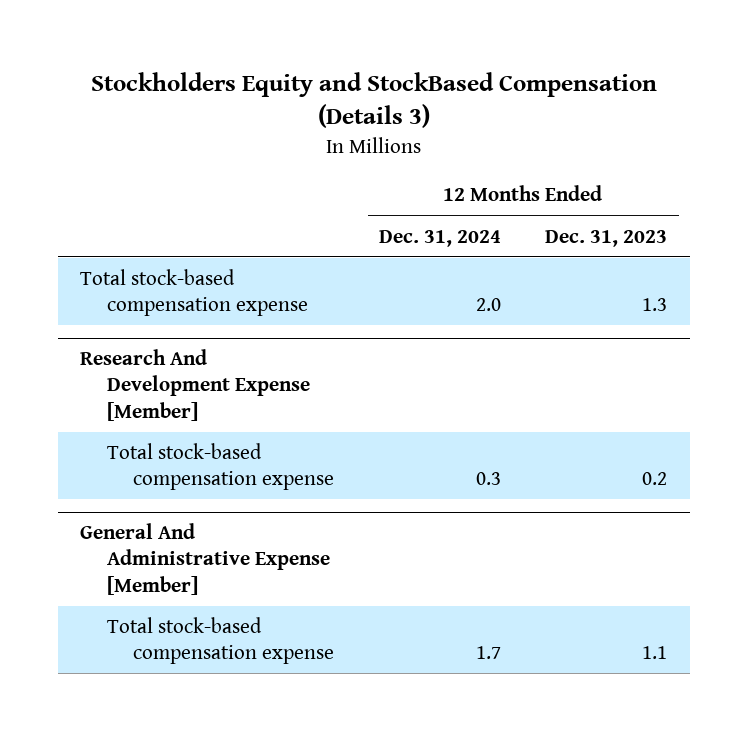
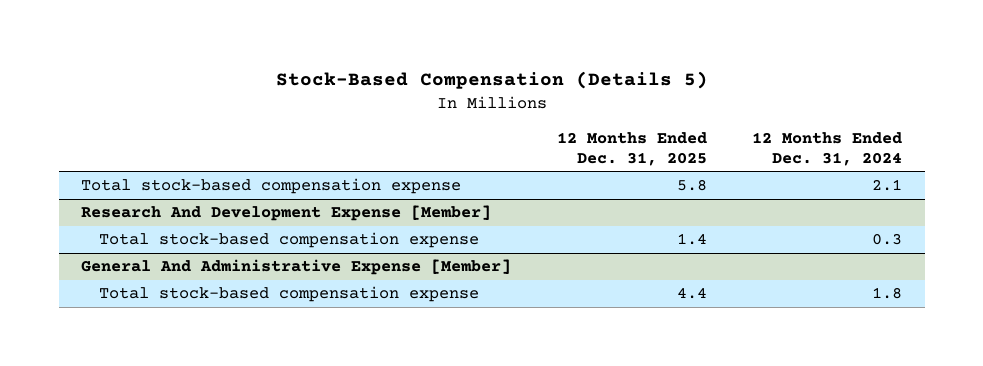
[90,72,657,129] Stockholders Equity and StockBased Compensation (Details 3) -> [275,71,708,90] Stock-Based Compensation (Details 5)
[545,229,668,247] Dec. 31, 2023 -> none
none -> [556,132,707,166] 12 Months Ended Dec. 31, 2025
[475,298,501,312] 2.0 -> [871,179,902,192] 2.1
[475,646,501,660] 1.7 -> [871,287,902,300] 1.8

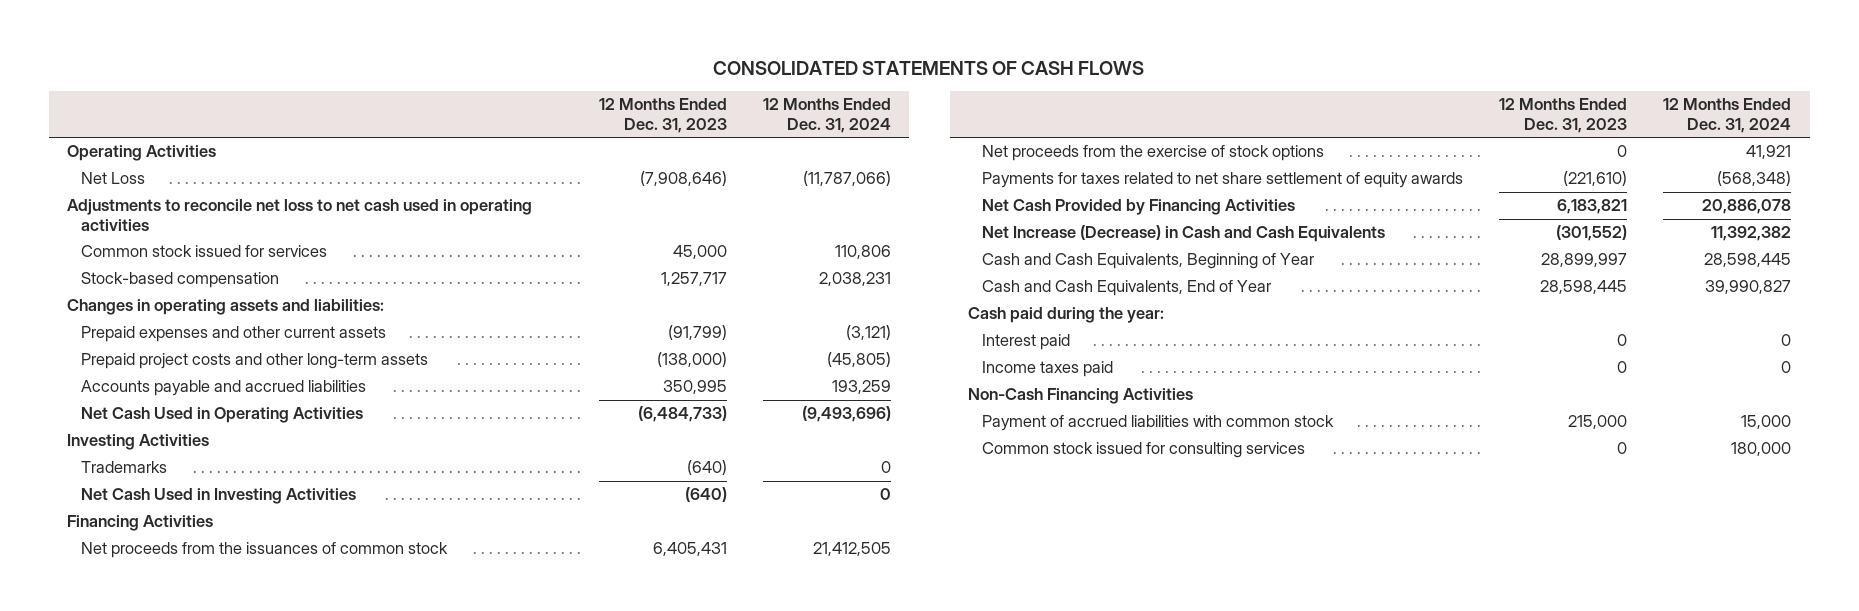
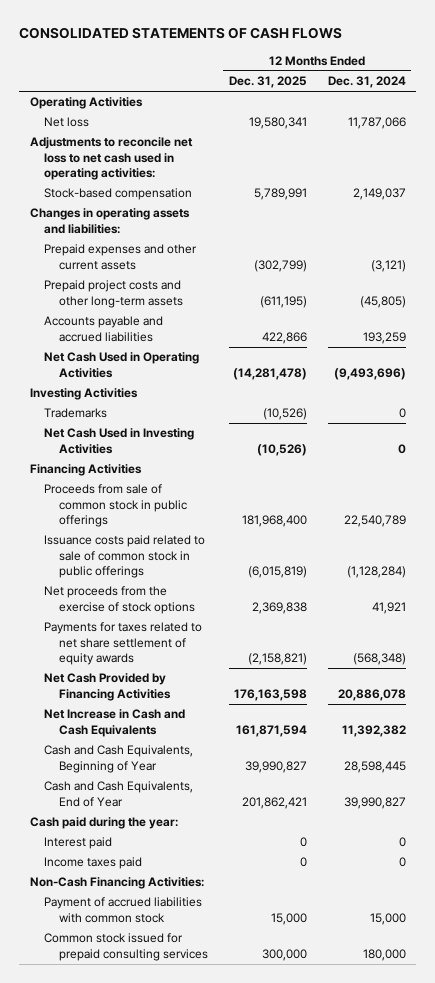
[598,98,727,133] 12 Months Ended Dec. 31, 2023 -> none
none -> [228,76,307,89] Dec. 31, 2025
[81,245,328,258] Common stock issued for services -> none
[81,172,146,185] Net Loss -> [44,117,90,128] Net loss
[802,171,891,187] (11,787,066) -> [347,117,406,130] 11,787,066
[67,199,533,231] Adjustments to reconcile net loss to net cash used in operating activities -> [29,137,193,181] Adjustments to reconcile net loss to net cash used in operating activities:
[818,272,891,287] 2,038,231 -> [352,188,406,201] 2,149,037
[81,542,449,559] Net proceeds from the issuances of common stock -> none
none -> [44,484,187,528] Proceeds from sale of common stock in public offerings
none -> [44,535,206,579] Issuance costs paid related to sale of common stock in public offerings
[982,225,1386,243] Net Increase (Decrease) in Cash and Cash Equivalents -> [44,709,186,737] Net Increase in Cash and Cash Equivalents
[967,388,1193,405] Non-Cash Financing Activities -> [29,877,204,890] Non-Cash Financing Activities:
[982,442,1306,459] Common stock issued for consulting services -> [44,933,208,961] Common stock issued for prepaid consulting services

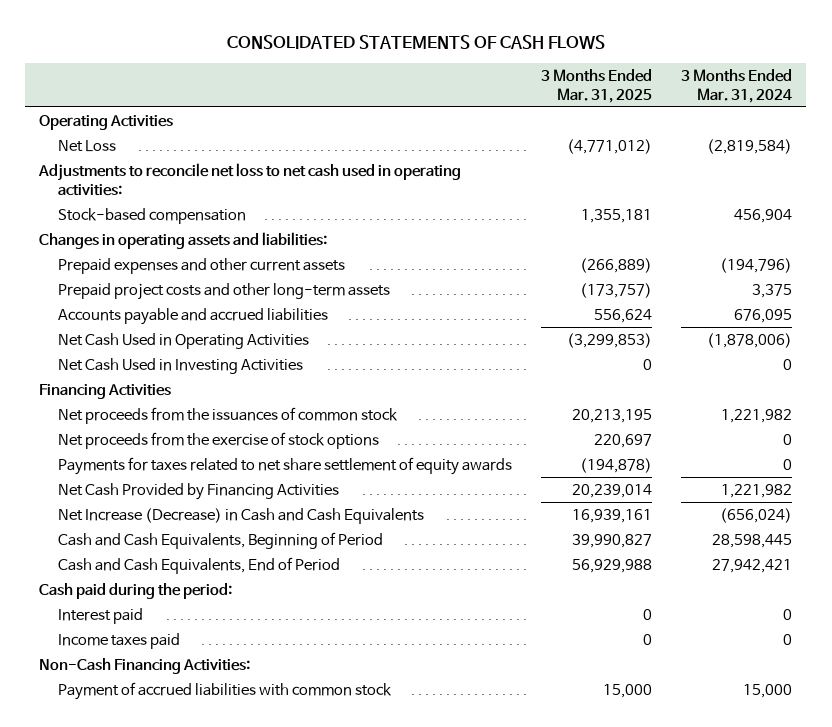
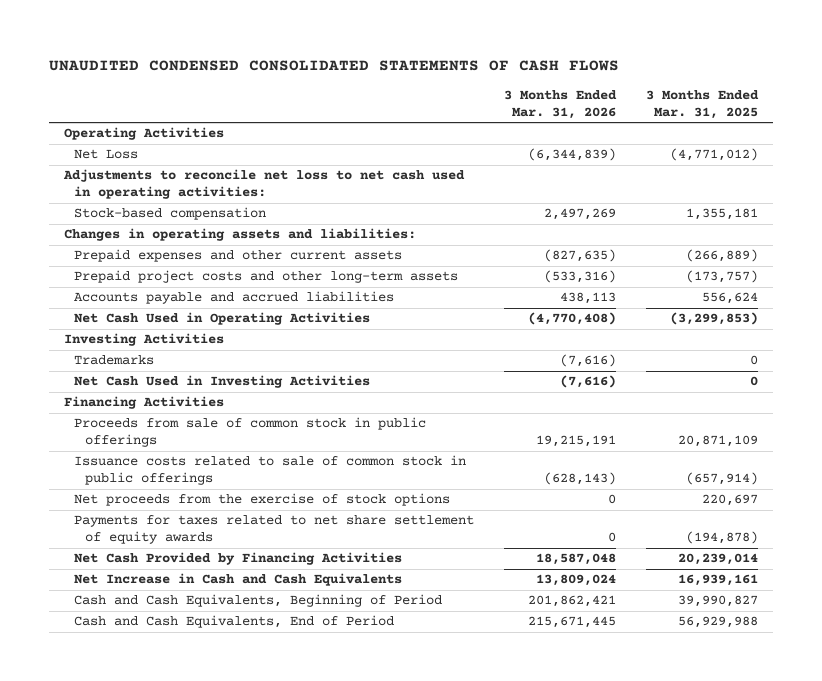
[226,35,605,50] CONSOLIDATED STATEMENTS OF CASH FLOWS -> [48,60,619,72] UNAUDITED CONDENSED CONSOLIDATED STATEMENTS OF CASH FLOWS
[681,68,793,103] 3 Months Ended Mar. 31, 2024 -> none
none -> [504,89,618,119] 3 Months Ended Mar. 31, 2026
none -> [63,333,224,347] Investing Activities
none -> [74,355,155,366] Trademarks
[58,406,399,424] Net proceeds from the issuances of common stock -> [74,417,427,448] Proceeds from sale of common stock in public offerings
[572,408,653,423] 20,213,195 -> [678,435,759,448] 20,871,109
none -> [74,455,467,486] Issuance costs related to sale of common stock in public offerings
[58,507,425,524] Net Increase (Decrease) in Cash and Cash Equivalents -> [74,573,403,587] Net Increase in Cash and Cash Equivalents
[39,582,233,599] Cash paid during the period: -> none
[58,607,144,624] Interest paid -> none
[58,632,181,649] Income taxes paid -> none
[39,657,251,674] Non-Cash Financing Activities: -> none
[58,681,393,700] Payment of accrued liabilities with common stock -> none

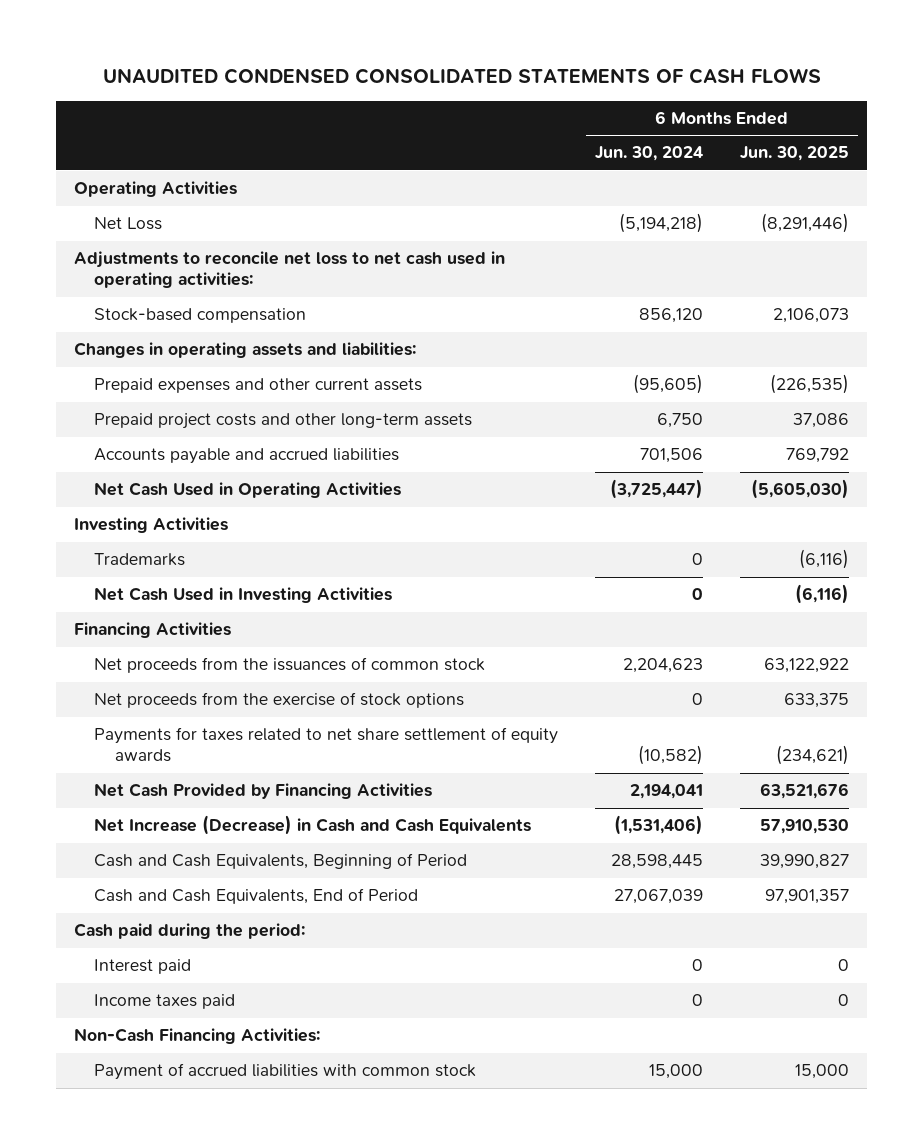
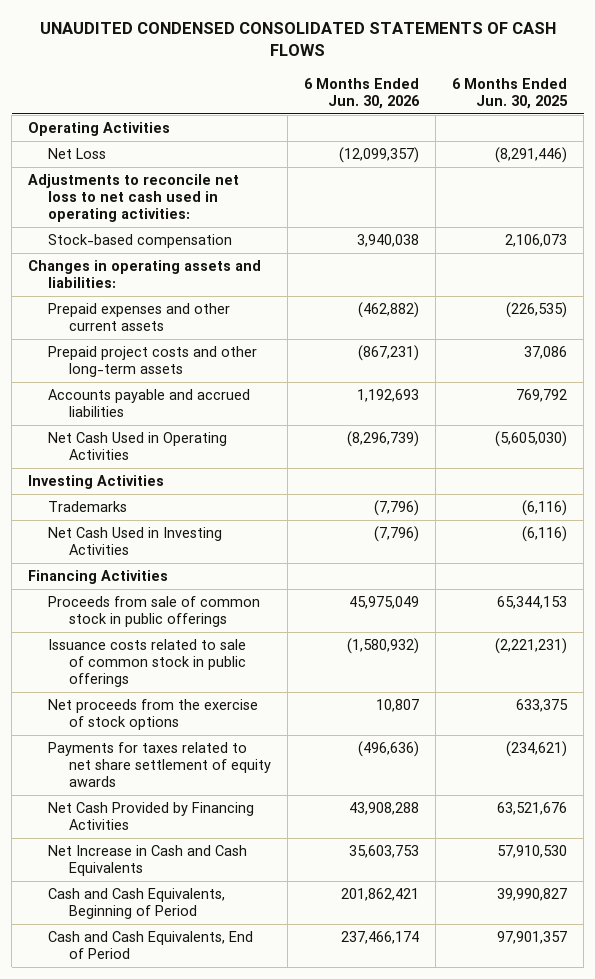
[595,146,704,162] Jun. 30, 2024 -> none
none -> [303,77,420,109] 6 Months Ended Jun. 30, 2026
[94,657,486,674] Net proceeds from the issuances of common stock -> [48,596,261,628] Proceeds from sale of common stock in public offerings
[763,658,849,674] 63,122,922 -> [496,596,567,610] 65,344,153
none -> [48,639,247,688] Issuance costs related to sale of common stock in public offerings
[94,815,532,836] Net Increase (Decrease) in Cash and Cash Equivalents -> [48,845,248,877] Net Increase in Cash and Cash Equivalents
[74,923,306,940] Cash paid during the period: -> none
[94,959,192,975] Interest paid -> none
[94,994,236,1010] Income taxes paid -> none
[74,1028,321,1045] Non-Cash Financing Activities: -> none
[94,1063,477,1081] Payment of accrued liabilities with common stock -> none

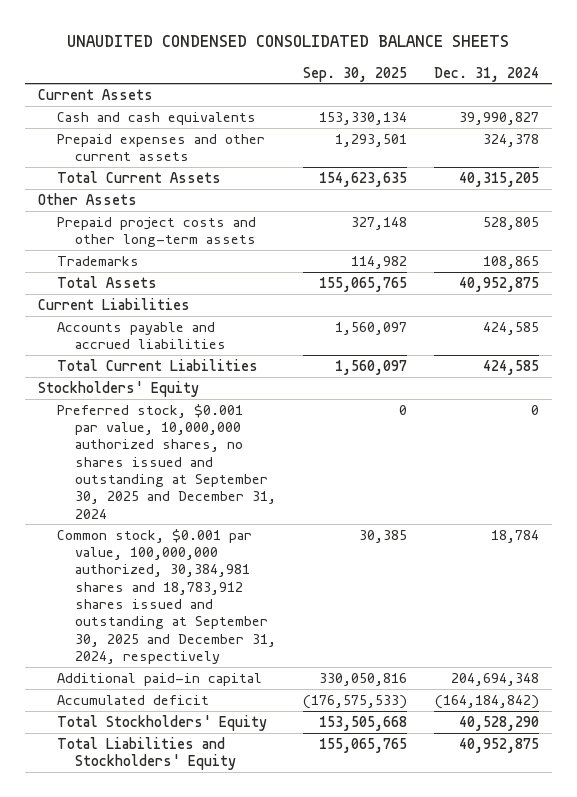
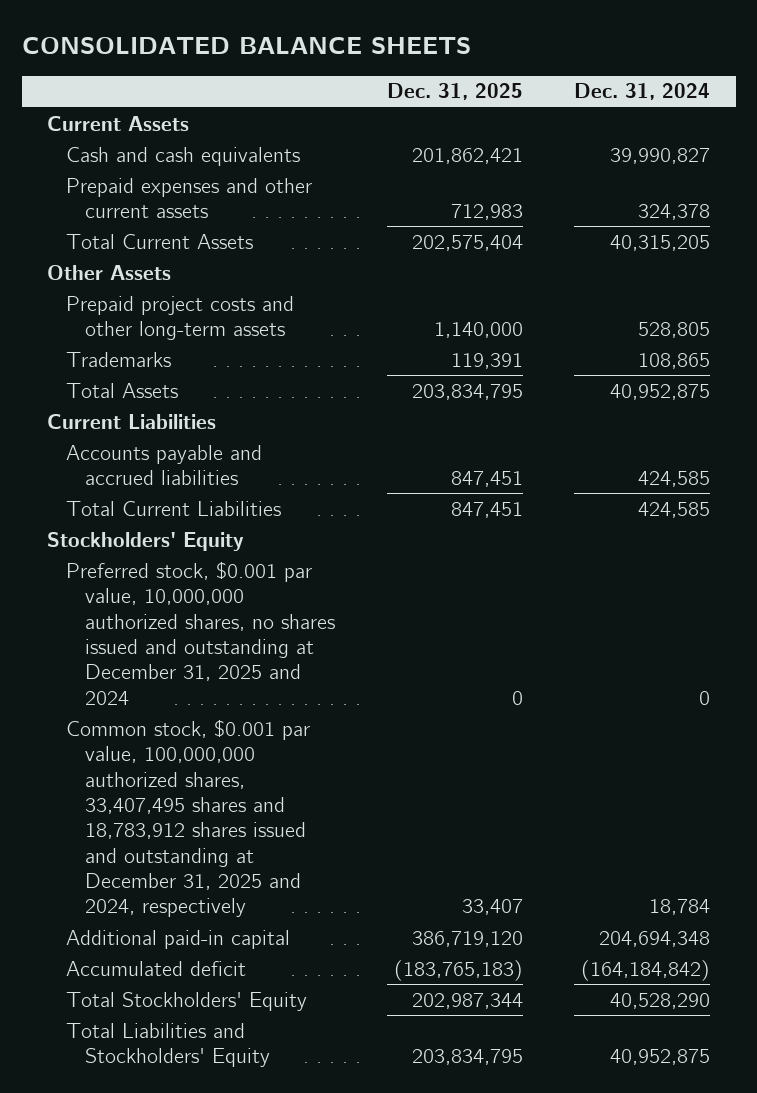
[67,35,510,48] UNAUDITED CONDENSED CONSOLIDATED BALANCE SHEETS -> [21,37,471,55] CONSOLIDATED BALANCE SHEETS
[302,66,407,82] Sep. 30, 2025 -> none
none -> [386,83,523,101] Dec. 31, 2025
[56,403,277,519] Preferred stock, $0.001 par value, 10,000,000 authorized shares, no shares issued and outstanding at September 30, 2025 and December 31, 2024 -> [66,560,336,705] Preferred stock, $0.001 par value, 10,000,000 authorized shares, no shares issued and outstanding at December 31, 2025 and 2024
[56,528,277,664] Common stock, $0.001 par value, 100,000,000 authorized, 30,384,981 shares and 18,783,912 shares issued and outstanding at September 30, 2025 and December 31, 2024, respectively -> [66,718,311,918] Common stock, $0.001 par value, 100,000,000 authorized shares, 33,407,495 shares and 18,783,912 shares issued and outstanding at December 31, 2025 and 2024, respectively

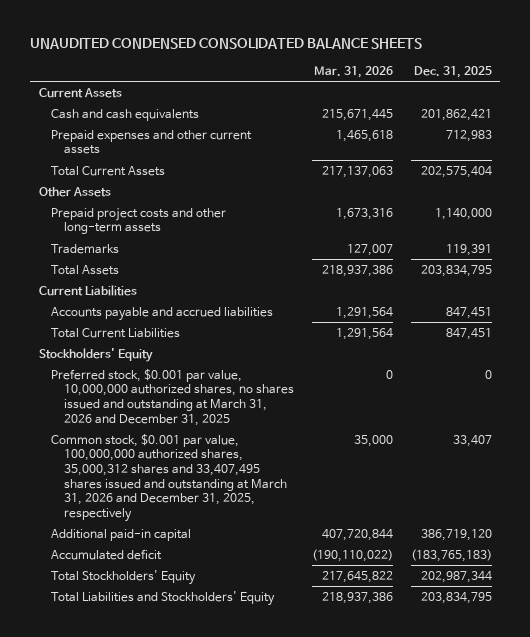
[21,37,471,55] CONSOLIDATED BALANCE SHEETS -> [29,37,422,49] UNAUDITED CONDENSED CONSOLIDATED BALANCE SHEETS
[573,83,710,101] Dec. 31, 2024 -> none
none -> [313,65,393,78] Mar. 31, 2026
[66,560,336,705] Preferred stock, $0.001 par value, 10,000,000 authorized shares, no shares issued and outstanding at December 31, 2025 and 2024 -> [51,368,295,426] Preferred stock, $0.001 par value, 10,000,000 authorized shares, no shares issued and outstanding at March 31, 2026 and December 31, 2025
[66,718,311,918] Common stock, $0.001 par value, 100,000,000 authorized shares, 33,407,495 shares and 18,783,912 shares issued and outstanding at December 31, 2025 and 2024, respectively -> [51,433,288,522] Common stock, $0.001 par value, 100,000,000 authorized shares, 35,000,312 shares and 33,407,495 shares issued and outstanding at March 31, 2026 and December 31, 2025, respectively

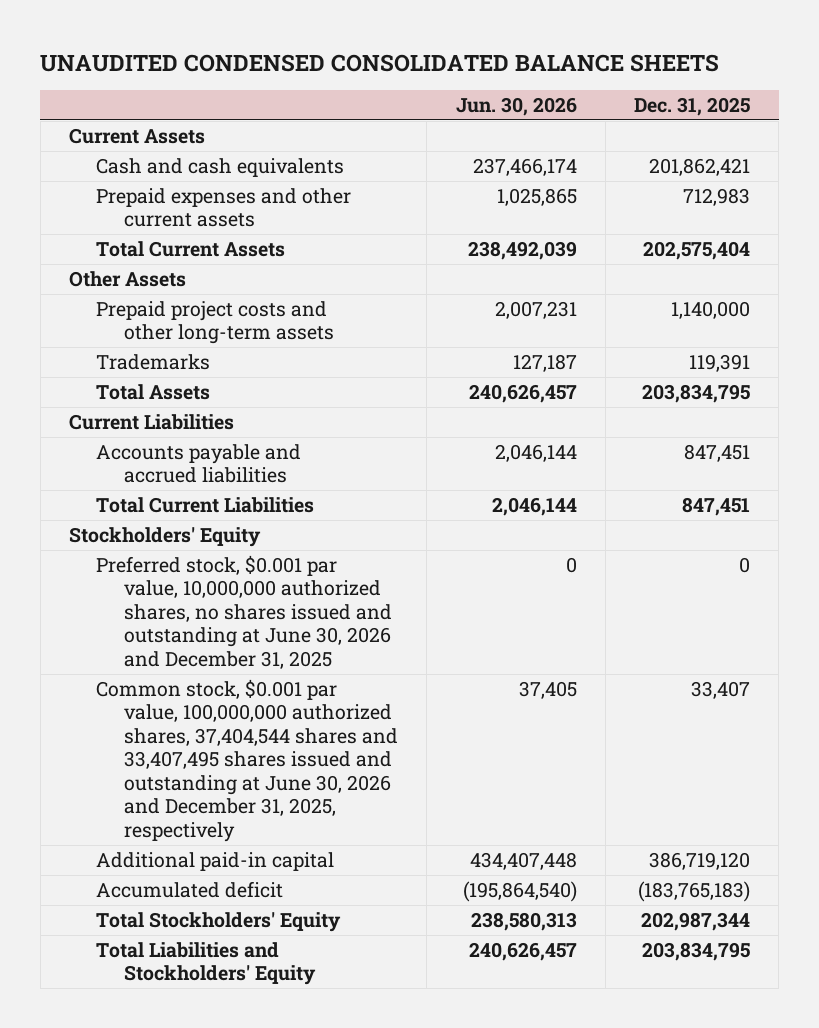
[313,65,393,78] Mar. 31, 2026 -> none
none -> [455,97,577,117] Jun. 30, 2026
[51,368,295,426] Preferred stock, $0.001 par value, 10,000,000 authorized shares, no shares issued and outstanding at March 31, 2026 and December 31, 2025 -> [96,554,393,669] Preferred stock, $0.001 par value, 10,000,000 authorized shares, no shares issued and outstanding at June 30, 2026 and December 31, 2025
[51,433,288,522] Common stock, $0.001 par value, 100,000,000 authorized shares, 35,000,312 shares and 33,407,495 shares issued and outstanding at March 31, 2026 and December 31, 2025, respectively -> [96,678,399,842] Common stock, $0.001 par value, 100,000,000 authorized shares, 37,404,544 shares and 33,407,495 shares issued and outstanding at June 30, 2026 and December 31, 2025, respectively

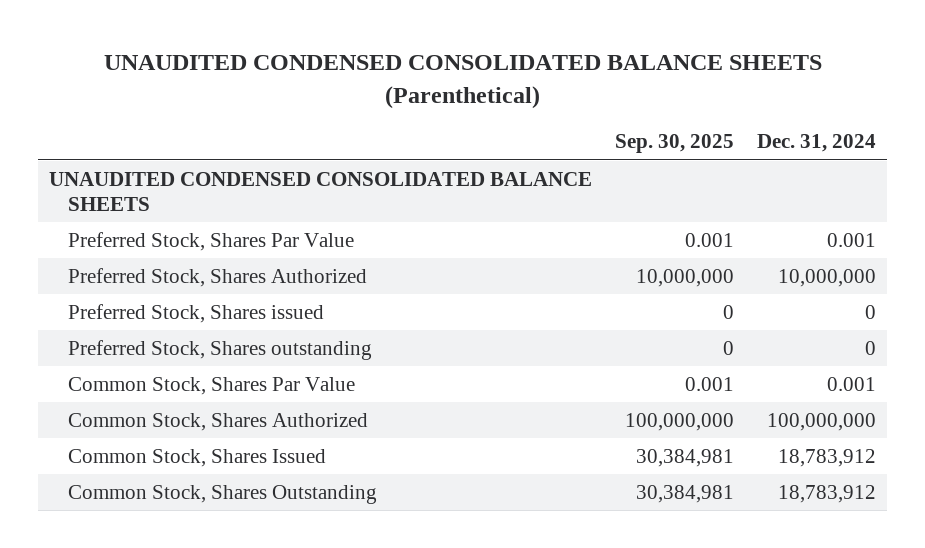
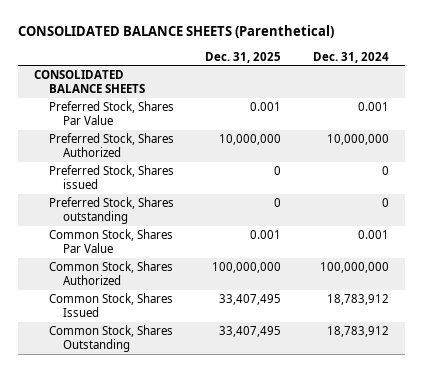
[103,55,822,109] UNAUDITED CONDENSED CONSOLIDATED BALANCE SHEETS (Parenthetical) -> [18,25,335,39] CONSOLIDATED BALANCE SHEETS (Parenthetical)
[615,134,735,154] Sep. 30, 2025 -> none
none -> [205,51,282,63] Dec. 31, 2025
[49,171,593,211] UNAUDITED CONDENSED CONSOLIDATED BALANCE SHEETS -> [34,69,145,94] CONSOLIDATED BALANCE SHEETS

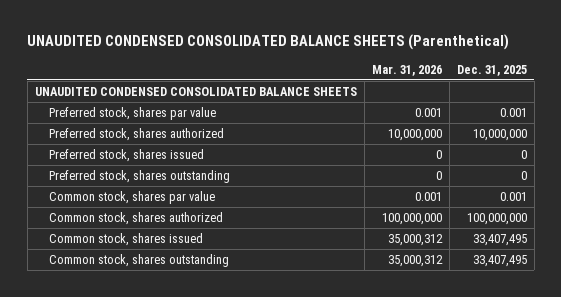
[18,25,335,39] CONSOLIDATED BALANCE SHEETS (Parenthetical) -> [27,34,510,51] UNAUDITED CONDENSED CONSOLIDATED BALANCE SHEETS (Parenthetical)
[312,51,389,63] Dec. 31, 2024 -> none
none -> [371,64,442,76] Mar. 31, 2026
[34,69,145,94] CONSOLIDATED BALANCE SHEETS -> [34,86,357,96] UNAUDITED CONDENSED CONSOLIDATED BALANCE SHEETS
[48,100,174,126] Preferred Stock, Shares Par Value -> [49,106,217,120] Preferred stock, shares par value
[48,132,174,158] Preferred Stock, Shares Authorized -> [49,127,225,141] Preferred stock, shares authorized
[48,164,174,190] Preferred Stock, Shares issued -> [49,148,205,162] Preferred stock, shares issued
[48,196,174,225] Preferred Stock, Shares outstanding -> [49,169,231,183] Preferred stock, shares outstanding
[48,228,173,254] Common Stock, Shares Par Value -> [49,190,216,204] Common stock, shares par value
[48,260,173,286] Common Stock, Shares Authorized -> [49,211,224,225] Common stock, shares authorized
[48,292,173,318] Common Stock, Shares Issued -> [49,232,204,246] Common stock, shares issued
[48,324,173,353] Common Stock, Shares Outstanding -> [49,253,230,267] Common stock, shares outstanding

